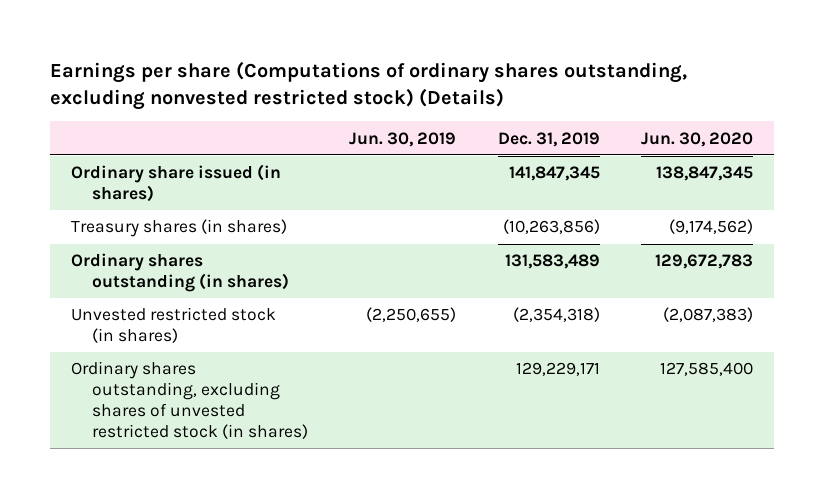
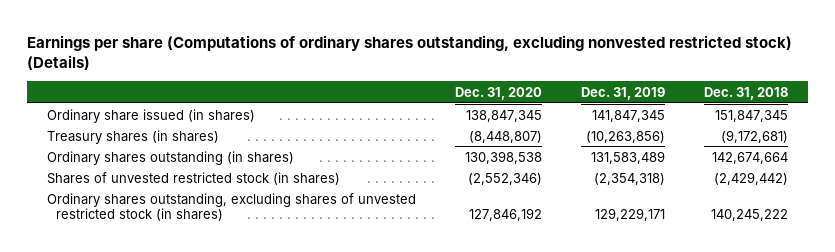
[349,131,457,147] Jun. 30, 2019 -> none
[640,131,753,147] Jun. 30, 2020 -> none
none -> [454,86,542,100] Dec. 31, 2020
none -> [704,86,789,100] Dec. 31, 2018
[70,307,276,344] Unvested restricted stock (in shares) -> [46,171,340,185] Shares of unvested restricted stock (in shares)

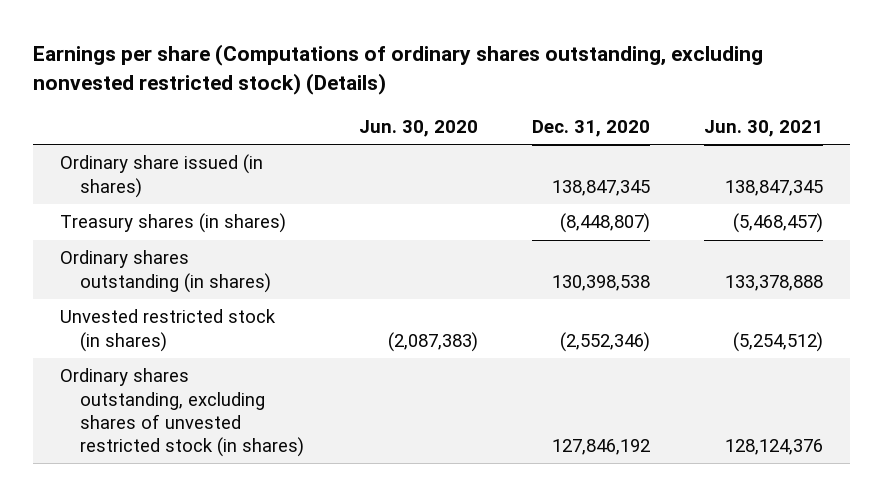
[580,86,665,100] Dec. 31, 2019 -> none
[704,86,789,100] Dec. 31, 2018 -> none
none -> [358,119,478,137] Jun. 30, 2020
none -> [704,119,824,137] Jun. 30, 2021
[46,171,340,185] Shares of unvested restricted stock (in shares) -> [60,309,277,352] Unvested restricted stock (in shares)

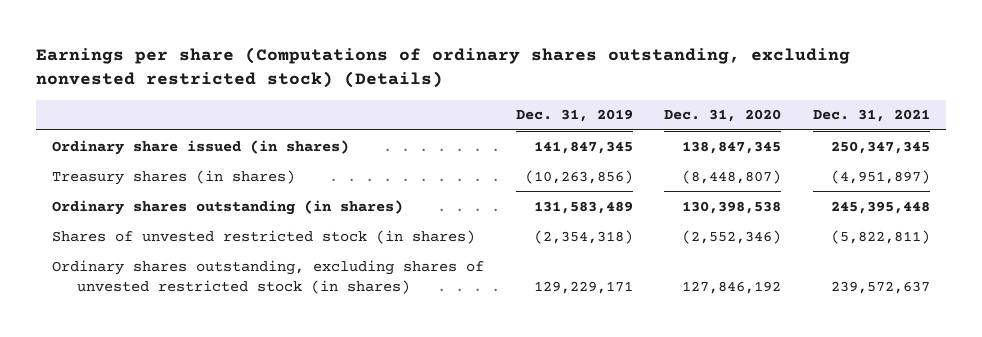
[358,119,478,137] Jun. 30, 2020 -> none
[704,119,824,137] Jun. 30, 2021 -> none
none -> [515,109,633,123] Dec. 31, 2019
none -> [813,109,931,123] Dec. 31, 2021
[60,309,277,352] Unvested restricted stock (in shares) -> [51,229,475,244] Shares of unvested restricted stock (in shares)

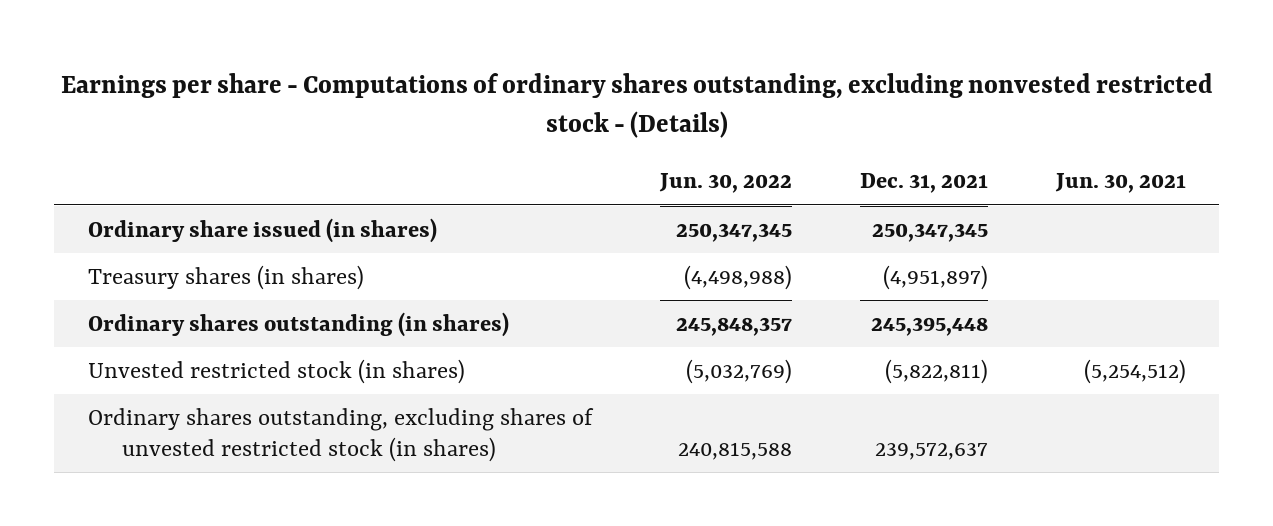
[35,46,850,89] Earnings per share (Computations of ordinary shares outstanding, excluding nonvested restricted stock) (Details) -> [60,72,1213,139] Earnings per share - Computations of ordinary shares outstanding, excluding nonvested restricted stock - (Details)
[515,109,633,123] Dec. 31, 2019 -> none
[664,109,782,123] Dec. 31, 2020 -> none
none -> [658,173,792,194] Jun. 30, 2022
none -> [1054,173,1186,194] Jun. 30, 2021
[51,229,475,244] Shares of unvested restricted stock (in shares) -> [87,358,465,384] Unvested restricted stock (in shares)

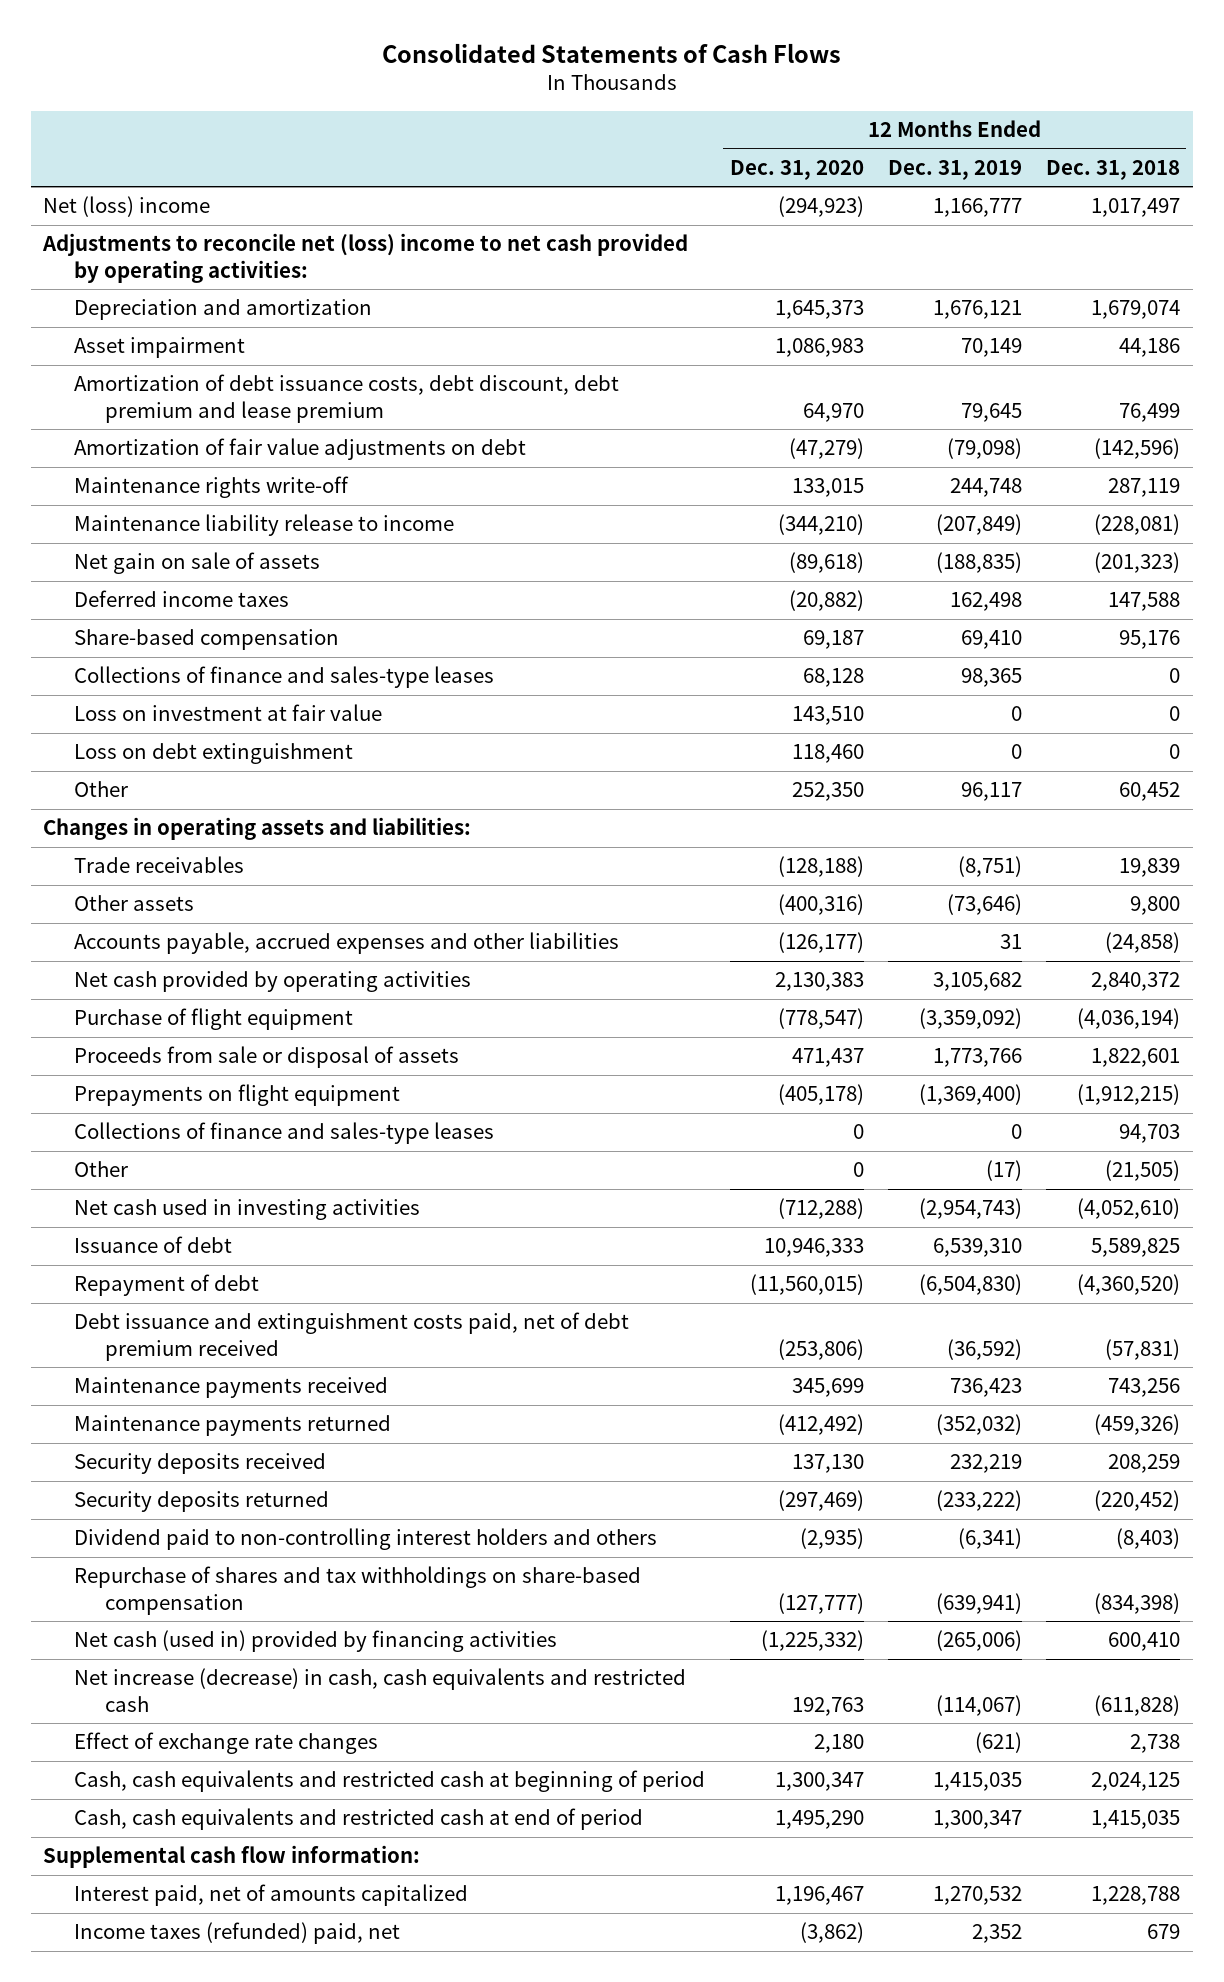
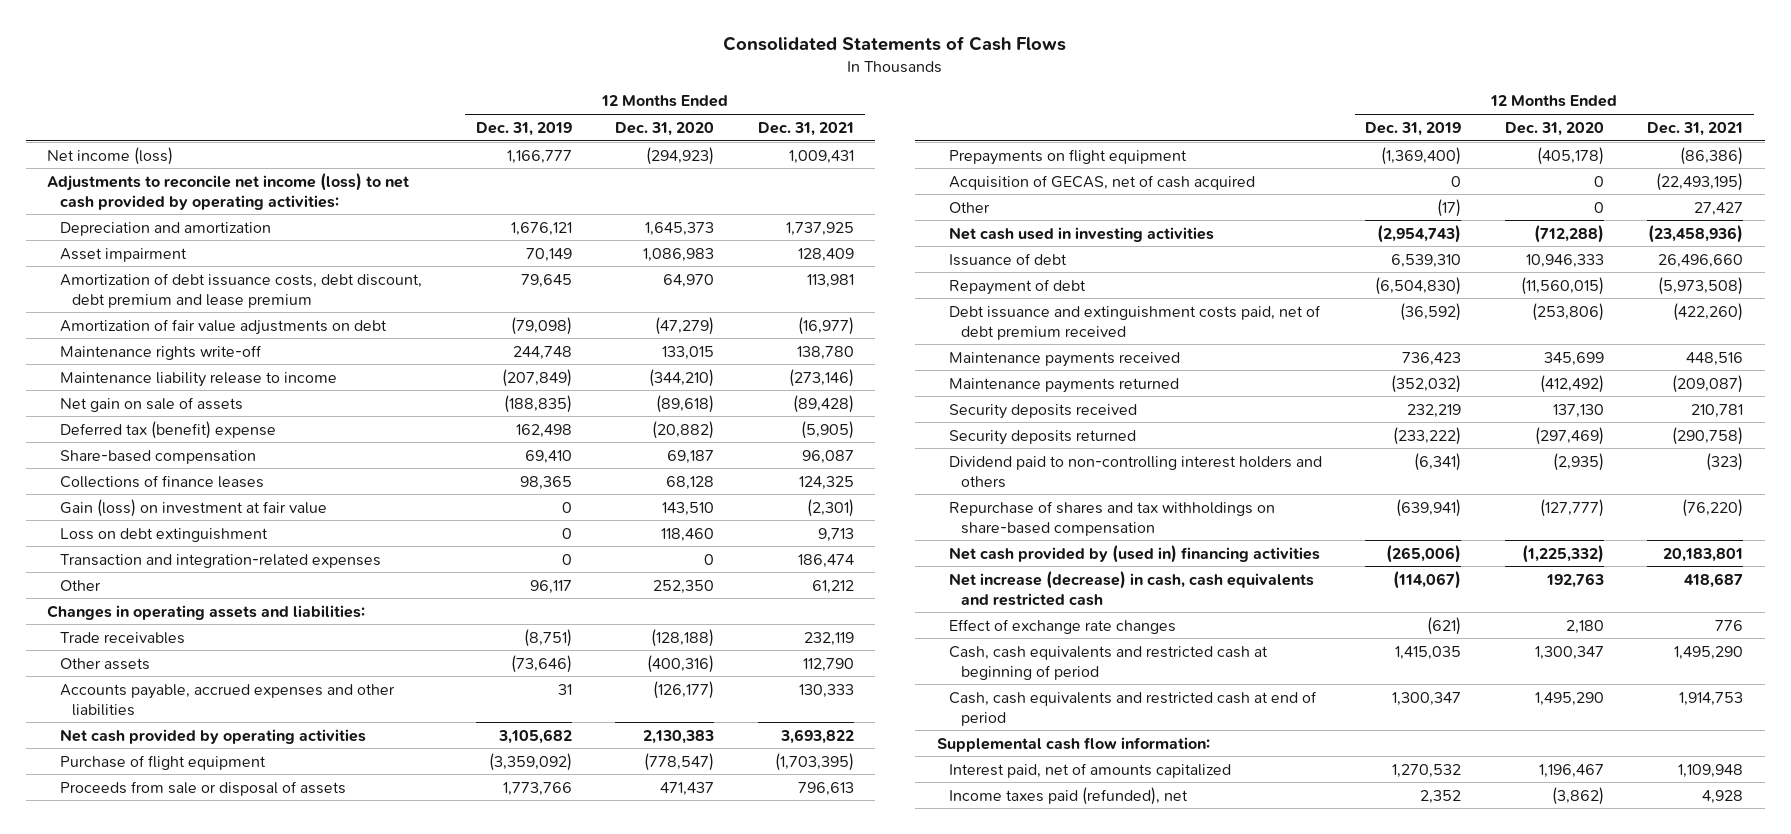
[1046,159,1181,180] Dec. 31, 2018 -> none
none -> [757,121,854,136] Dec. 31, 2021
[43,196,211,218] Net (loss) income -> [47,146,174,165] Net income (loss)
[42,233,689,283] Adjustments to reconcile net (loss) income to net cash provided by operating activities: -> [47,172,410,210] Adjustments to reconcile net income (loss) to net cash provided by operating activities:
[74,590,290,608] Deferred income taxes -> [59,420,276,439] Deferred tax (benefit) expense
[74,666,495,689] Collections of finance and sales-type leases -> [59,474,264,488] Collections of finance leases
[74,704,383,722] Loss on investment at fair value -> [59,498,327,517] Gain (loss) on investment at fair value
none -> [59,553,381,568] Transaction and integration-related expenses
[74,1122,495,1145] Collections of finance and sales-type leases -> none
none -> [948,174,1255,190] Acquisition of GECAS, net of cash acquired
[74,1630,558,1653] Net cash (used in) provided by financing activities -> [948,544,1320,563] Net cash provided by (used in) financing activities
[74,1922,401,1945] Income taxes (refunded) paid, net -> [948,786,1188,805] Income taxes paid (refunded), net

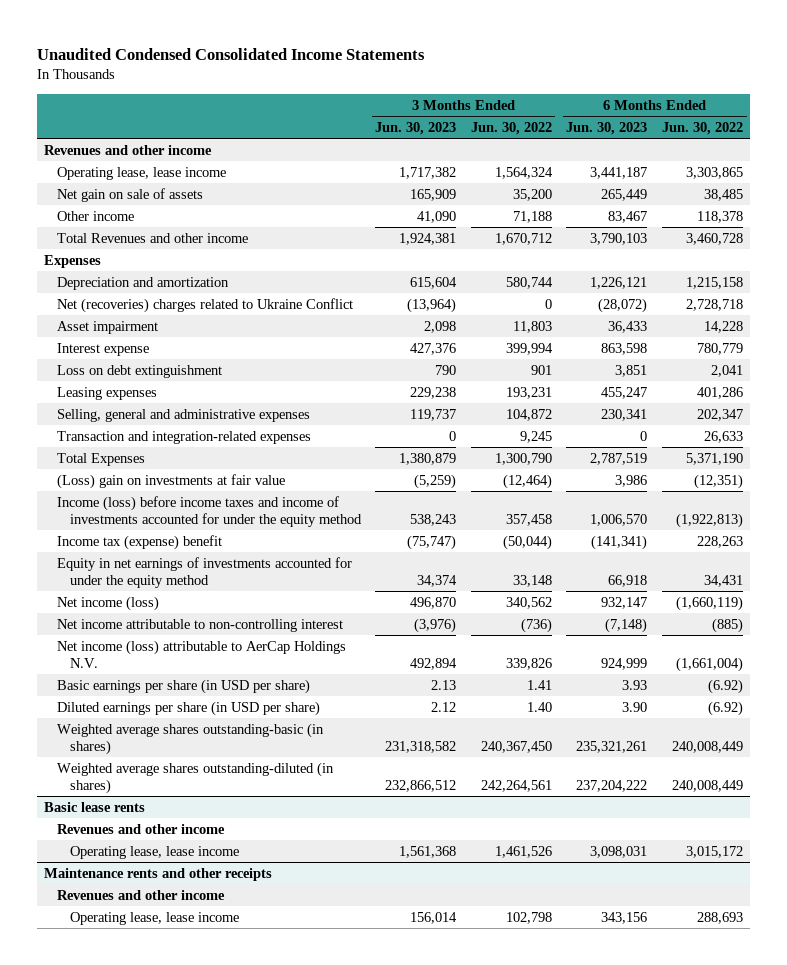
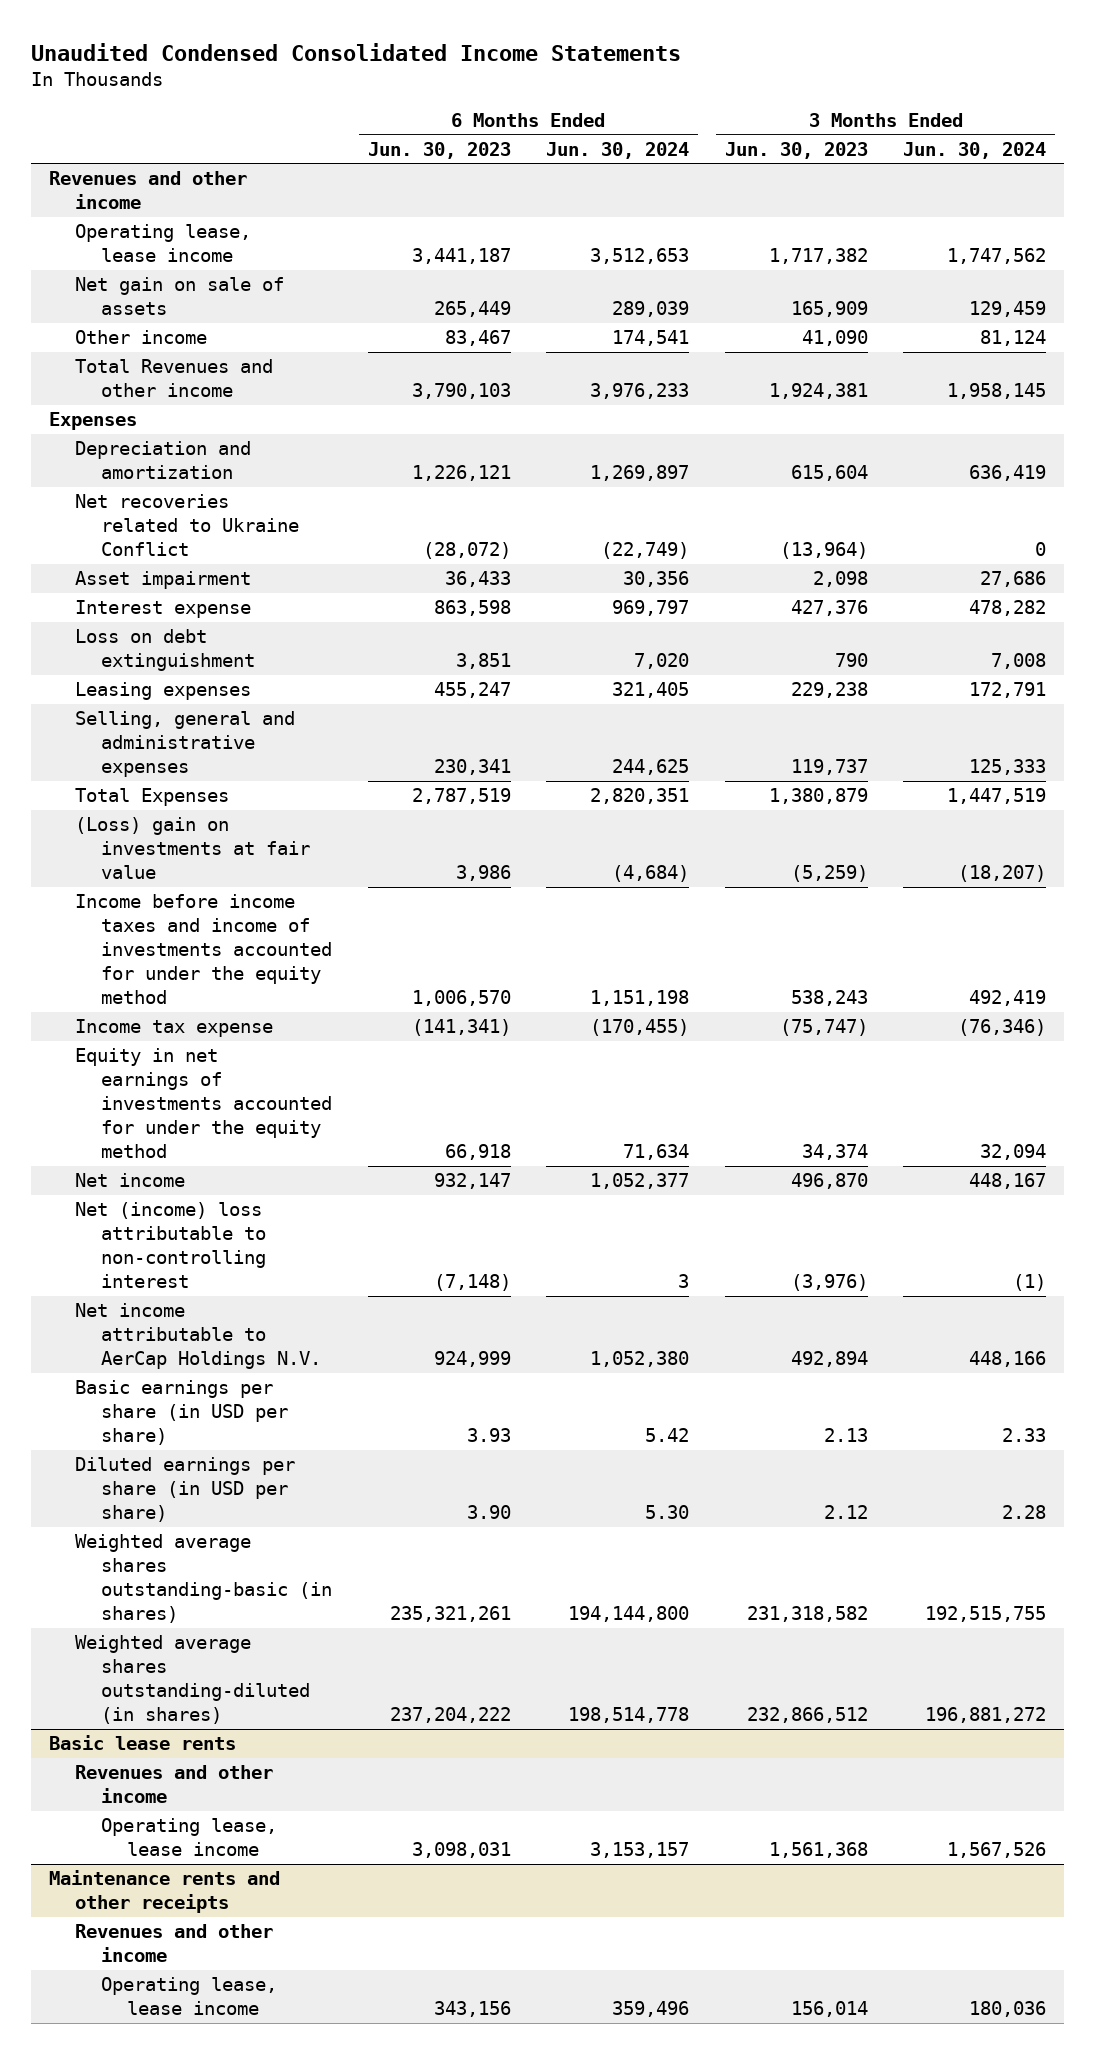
[470,121,552,135] Jun. 30, 2022 -> none
[662,121,744,135] Jun. 30, 2022 -> none
none -> [546,141,690,159] Jun. 30, 2024
none -> [903,141,1047,159] Jun. 30, 2024
[56,297,353,313] Net (recoveries) charges related to Ukraine Conflict -> [74,494,300,557] Net recoveries related to Ukraine Conflict
[56,430,311,444] Transaction and integration-related expenses -> none
[56,495,362,527] Income (loss) before income taxes and income of investments accounted for under the equity method -> [74,894,333,1005] Income before income taxes and income of investments accounted for under the equity method
[56,534,222,550] Income tax (expense) benefit -> [74,1019,273,1038] Income tax expense
[56,595,159,611] Net income (loss) -> [74,1173,185,1188] Net income
[56,618,343,632] Net income attributable to non-controlling interest -> [74,1202,267,1289] Net (income) loss attributable to non-controlling interest
[56,639,346,668] Net income (loss) attributable to AerCap Holdings N.V. -> [74,1303,322,1370] Net income attributable to AerCap Holdings N.V.

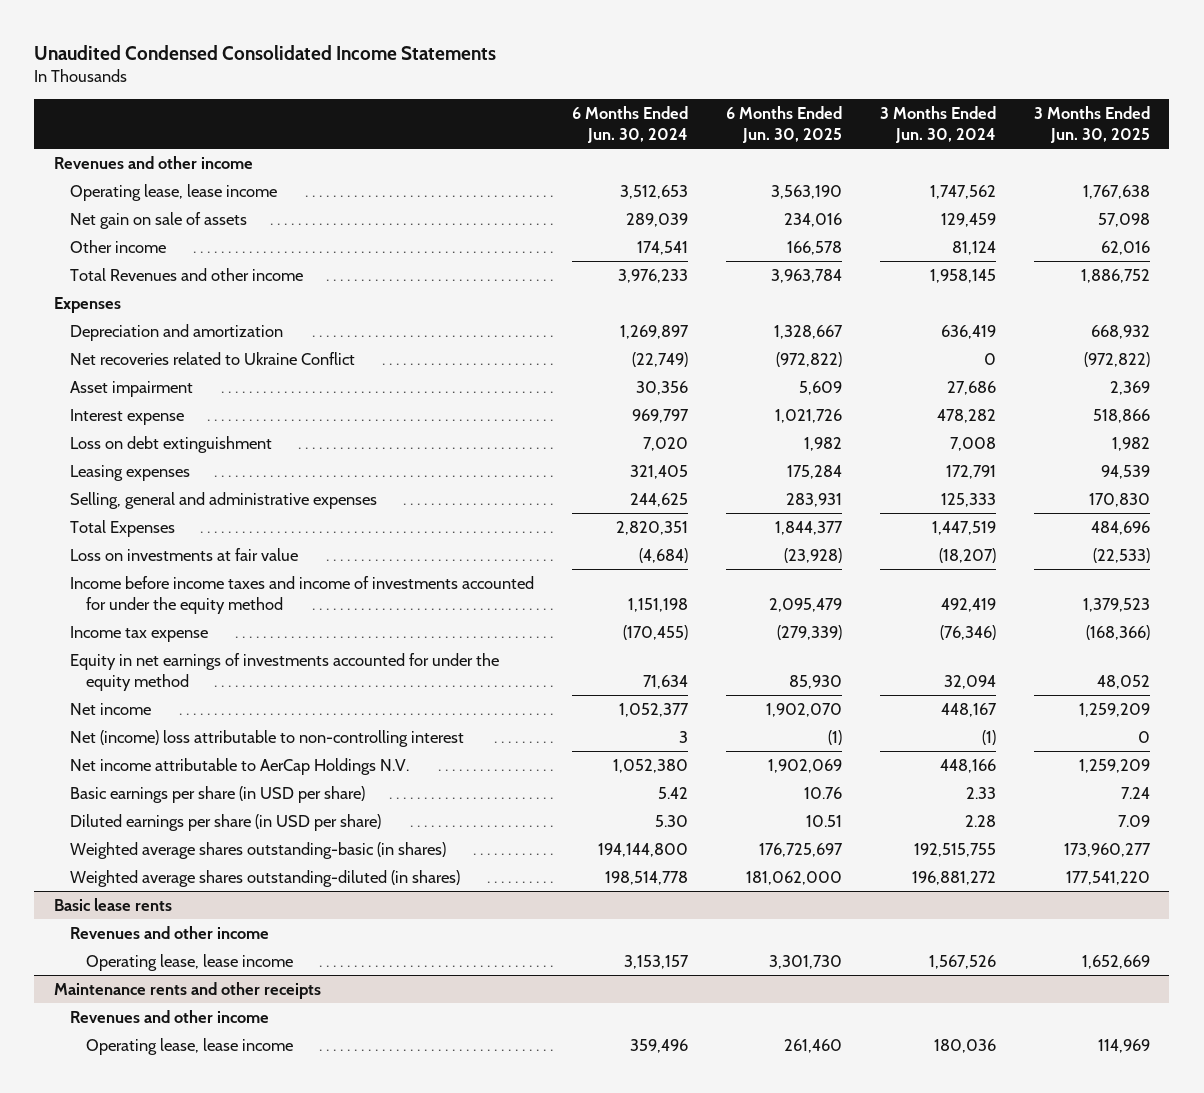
[367,141,511,159] Jun. 30, 2023 -> none
[724,141,868,159] Jun. 30, 2023 -> none
none -> [725,105,842,143] 6 Months Ended Jun. 30, 2025
none -> [1034,105,1151,143] 3 Months Ended Jun. 30, 2025
[74,817,311,880] (Loss) gain on investments at fair value -> [69,548,298,562] Loss on investments at fair value

